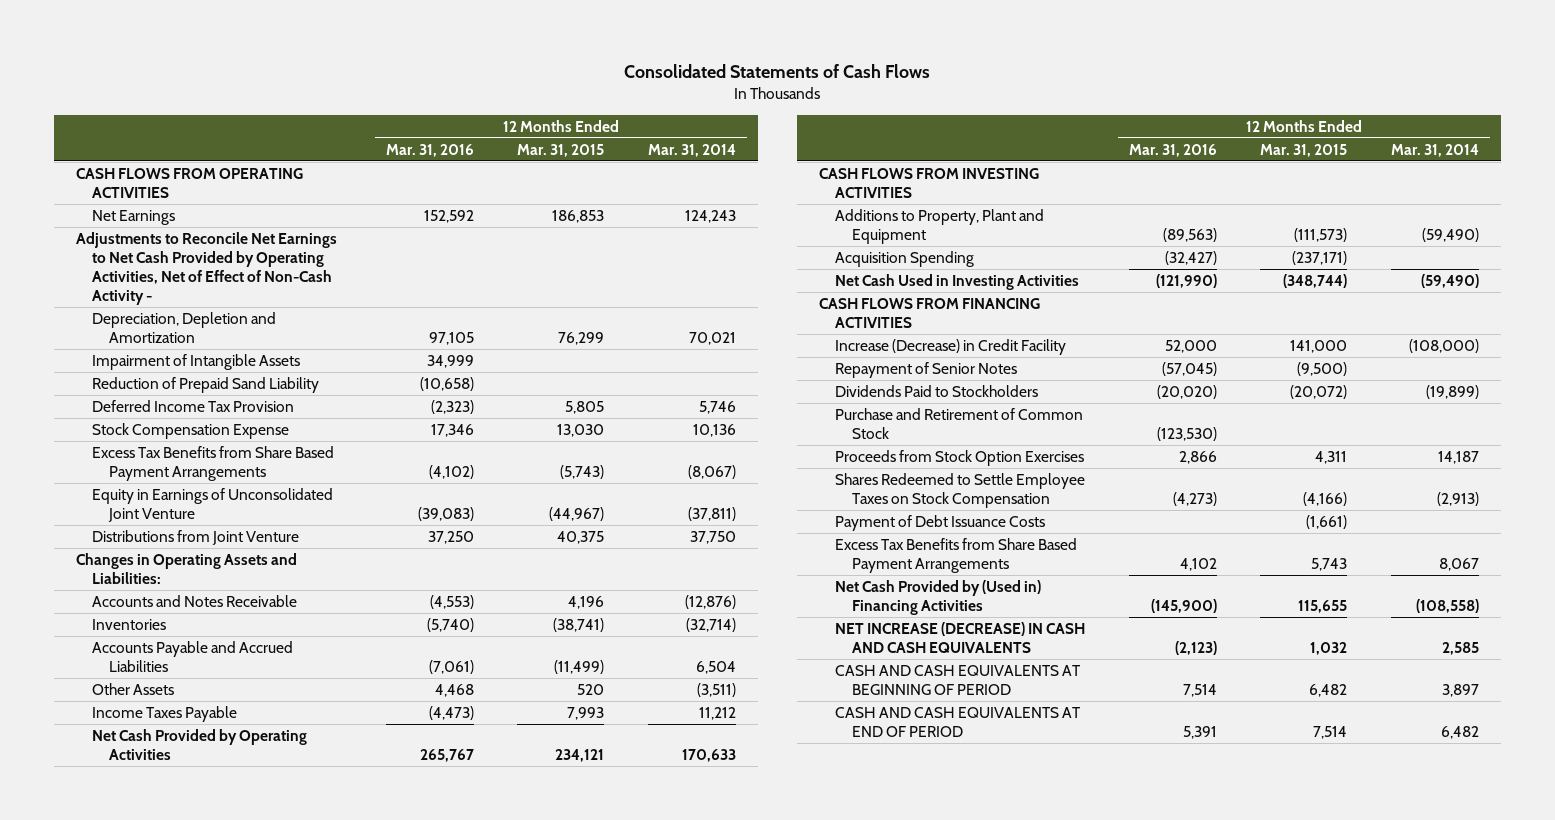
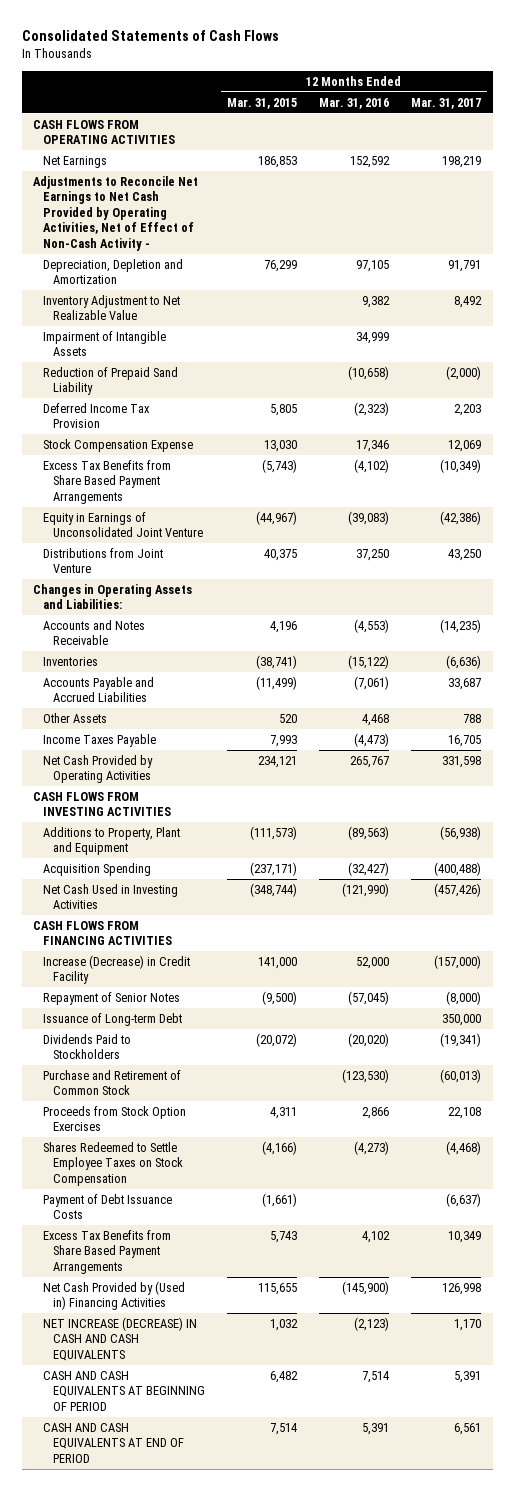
[648,143,737,157] Mar. 31, 2014 -> none
none -> [411,97,482,109] Mar. 31, 2017
none -> [42,294,180,321] Inventory Adjustment to Net Realizable Value
[426,617,474,632] (5,740) -> [348,654,390,669] (15,122)
none -> [42,1012,182,1026] Issuance of Long-term Debt

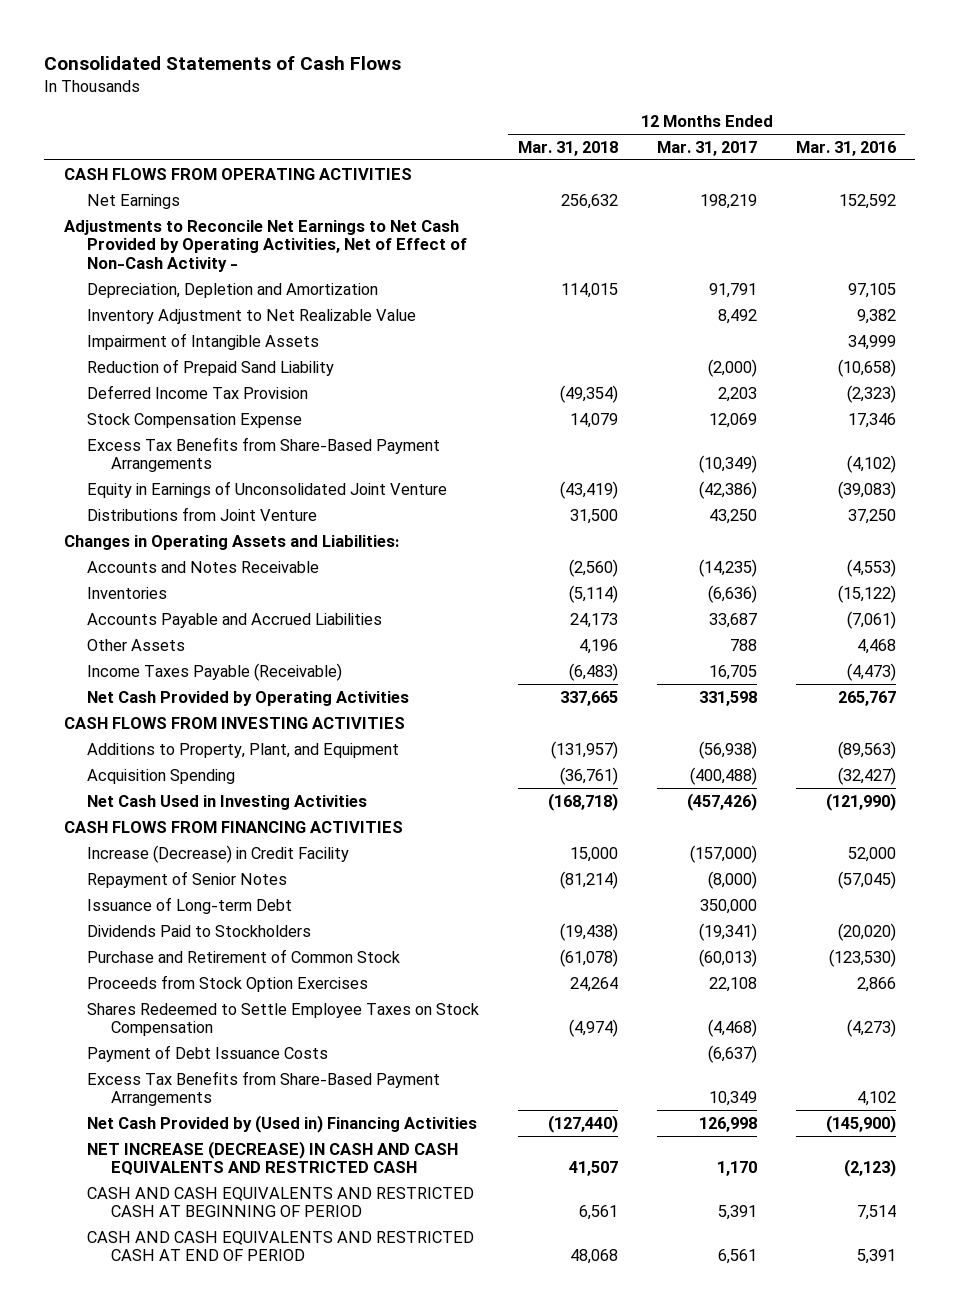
[226,97,297,109] Mar. 31, 2015 -> none
none -> [518,140,619,156] Mar. 31, 2018
[42,459,171,504] Excess Tax Benefits from Share Based Payment Arrangements -> [87,436,441,473] Excess Tax Benefits from Share-Based Payment Arrangements
[42,733,156,747] Income Taxes Payable -> [87,662,343,681] Income Taxes Payable (Receivable)
[42,826,180,856] Additions to Property, Plant and Equipment -> [87,742,400,758] Additions to Property, Plant, and Equipment
[42,1229,171,1274] Excess Tax Benefits from Share Based Payment Arrangements -> [87,1070,441,1107] Excess Tax Benefits from Share-Based Payment Arrangements
[42,1316,197,1361] NET INCREASE (DECREASE) IN CASH AND CASH EQUIVALENTS -> [87,1140,459,1176] NET INCREASE (DECREASE) IN CASH AND CASH EQUIVALENTS AND RESTRICTED CASH
[42,1370,205,1411] CASH AND CASH EQUIVALENTS AT BEGINNING OF PERIOD -> [87,1186,475,1218] CASH AND CASH EQUIVALENTS AND RESTRICTED CASH AT BEGINNING OF PERIOD
[42,1422,184,1463] CASH AND CASH EQUIVALENTS AT END OF PERIOD -> [87,1230,475,1262] CASH AND CASH EQUIVALENTS AND RESTRICTED CASH AT END OF PERIOD

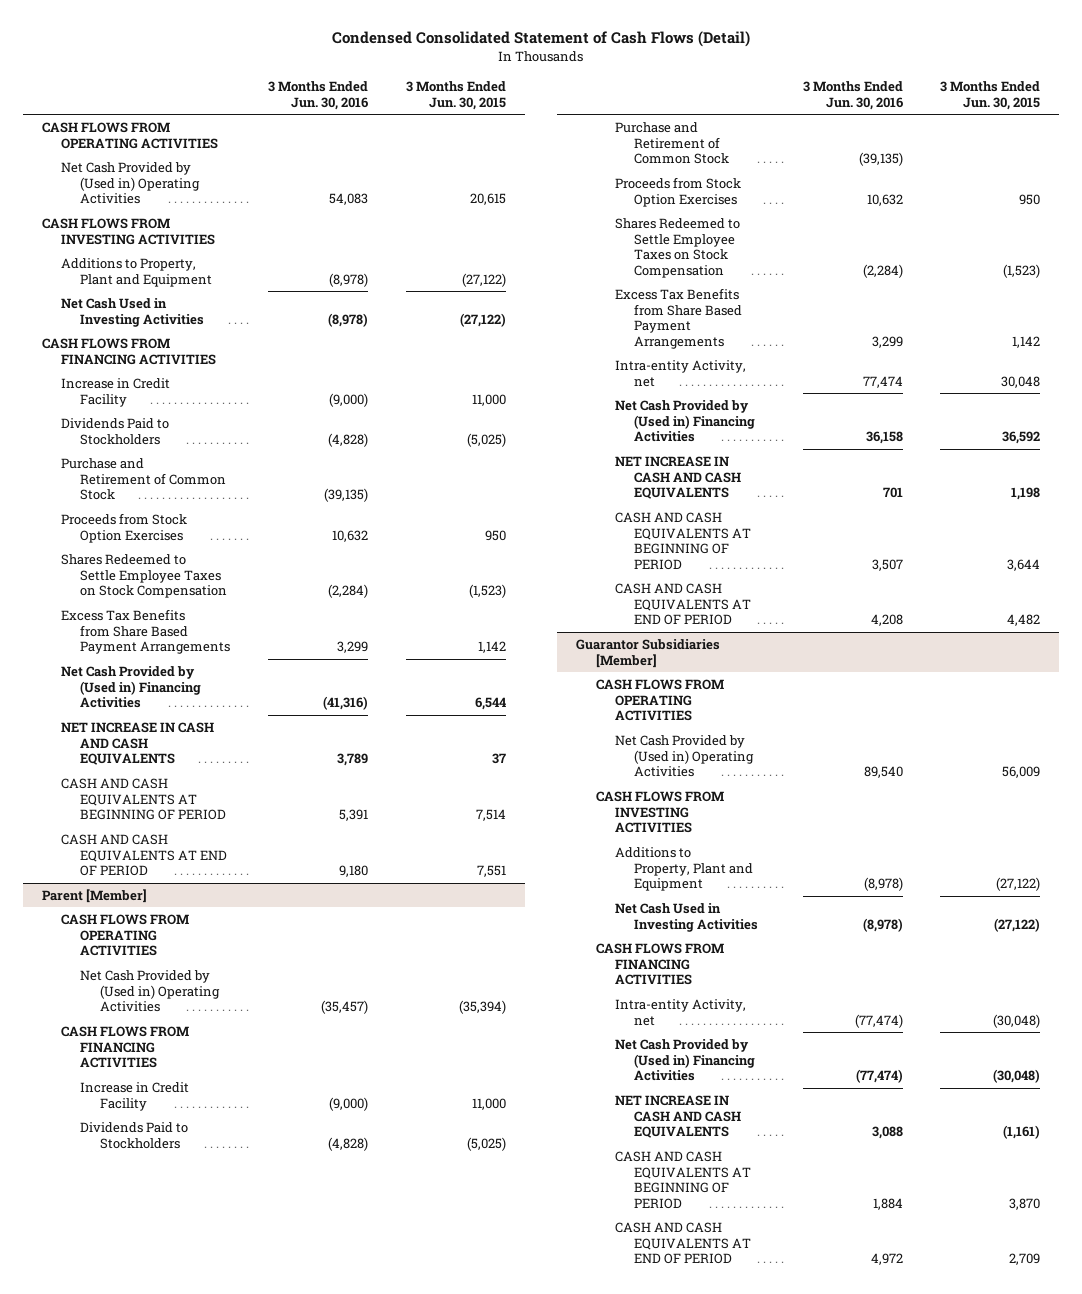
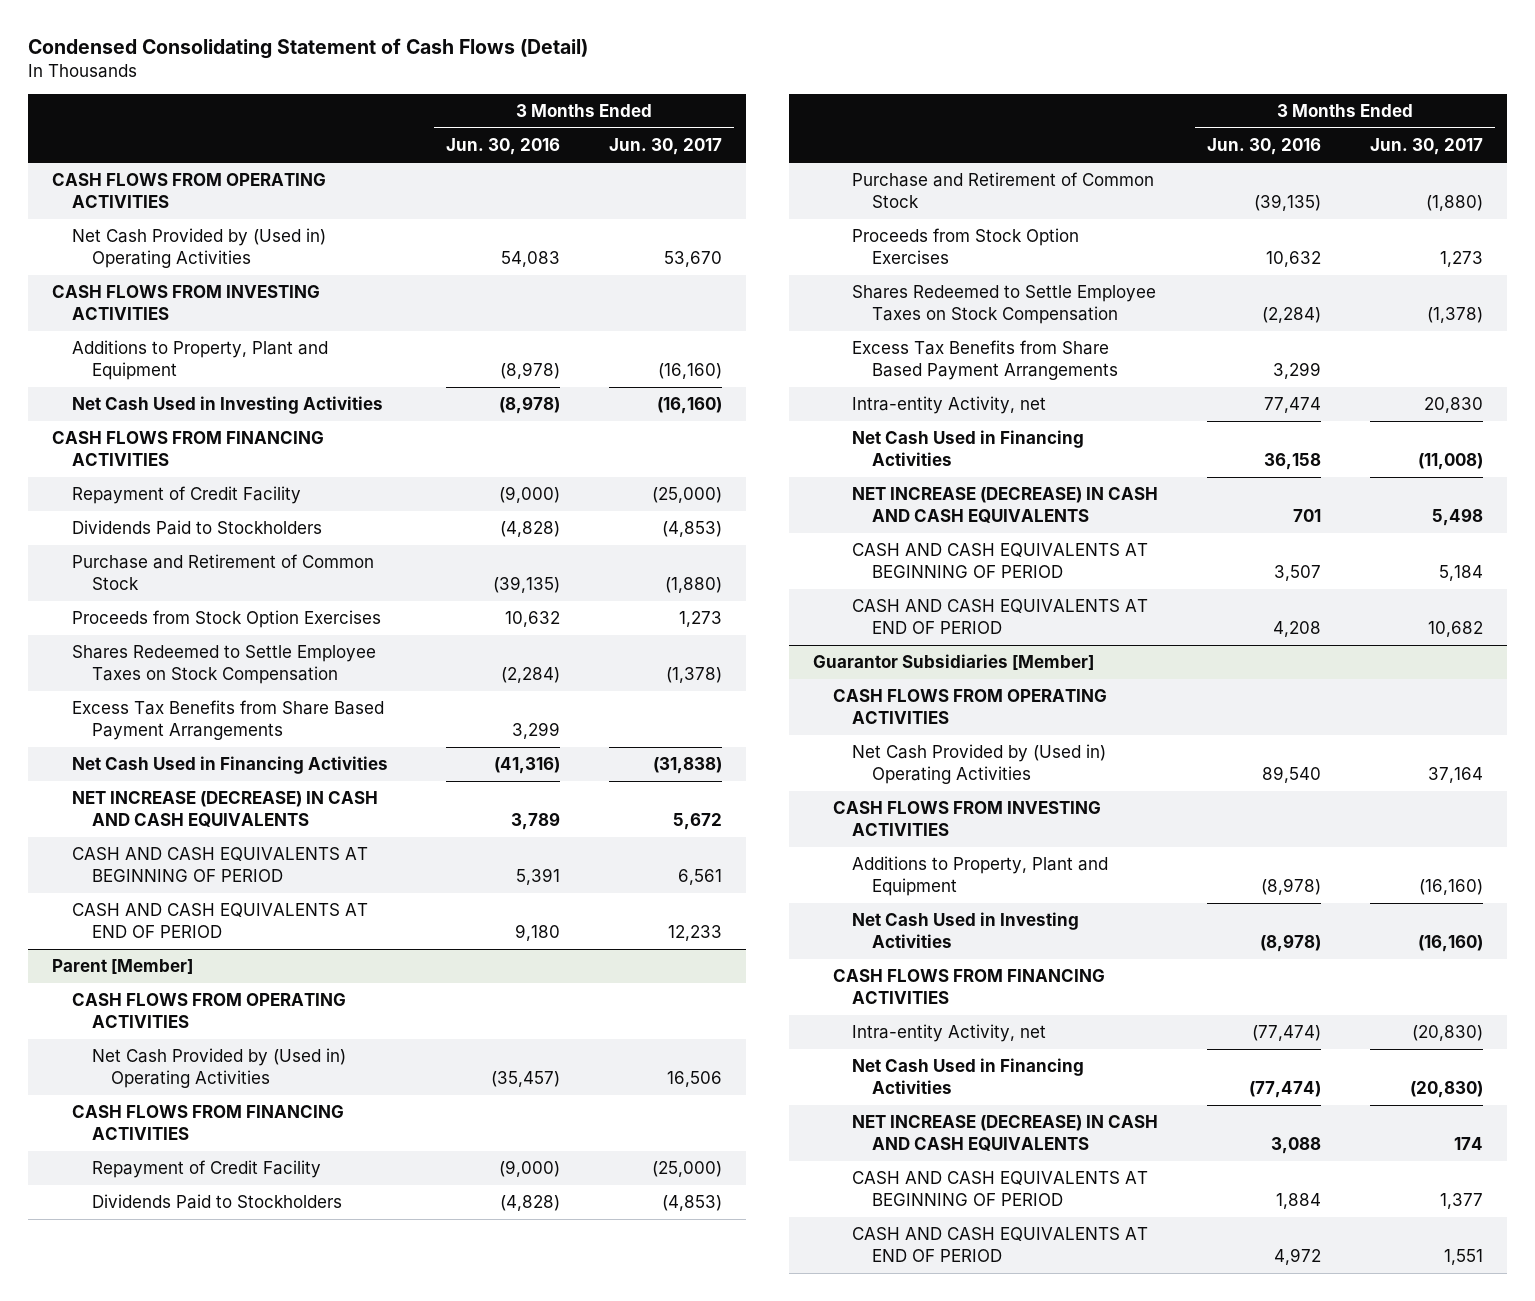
[331,31,750,48] Condensed Consolidated Statement of Cash Flows (Detail) -> [27,38,588,60] Condensed Consolidating Statement of Cash Flows (Detail)
[405,81,506,110] 3 Months Ended Jun. 30, 2015 -> none
none -> [608,138,722,156] Jun. 30, 2017
[61,377,171,407] Increase in Credit Facility -> [71,486,301,505] Repayment of Credit Facility
[61,665,202,709] Net Cash Provided by (Used in) Financing Activities -> [71,756,388,775] Net Cash Used in Financing Activities
[61,721,215,766] NET INCREASE IN CASH AND CASH EQUIVALENTS -> [71,791,378,828] NET INCREASE (DECREASE) IN CASH AND CASH EQUIVALENTS
[80,1081,190,1111] Increase in Credit Facility -> [91,1160,321,1179] Repayment of Credit Facility
[614,399,756,443] Net Cash Provided by (Used in) Financing Activities -> [852,430,1085,467] Net Cash Used in Financing Activities
[614,455,742,500] NET INCREASE IN CASH AND CASH EQUIVALENTS -> [852,487,1159,524] NET INCREASE (DECREASE) IN CASH AND CASH EQUIVALENTS
[614,1038,756,1082] Net Cash Provided by (Used in) Financing Activities -> [852,1058,1085,1095] Net Cash Used in Financing Activities
[614,1094,742,1139] NET INCREASE IN CASH AND CASH EQUIVALENTS -> [852,1115,1159,1152] NET INCREASE (DECREASE) IN CASH AND CASH EQUIVALENTS

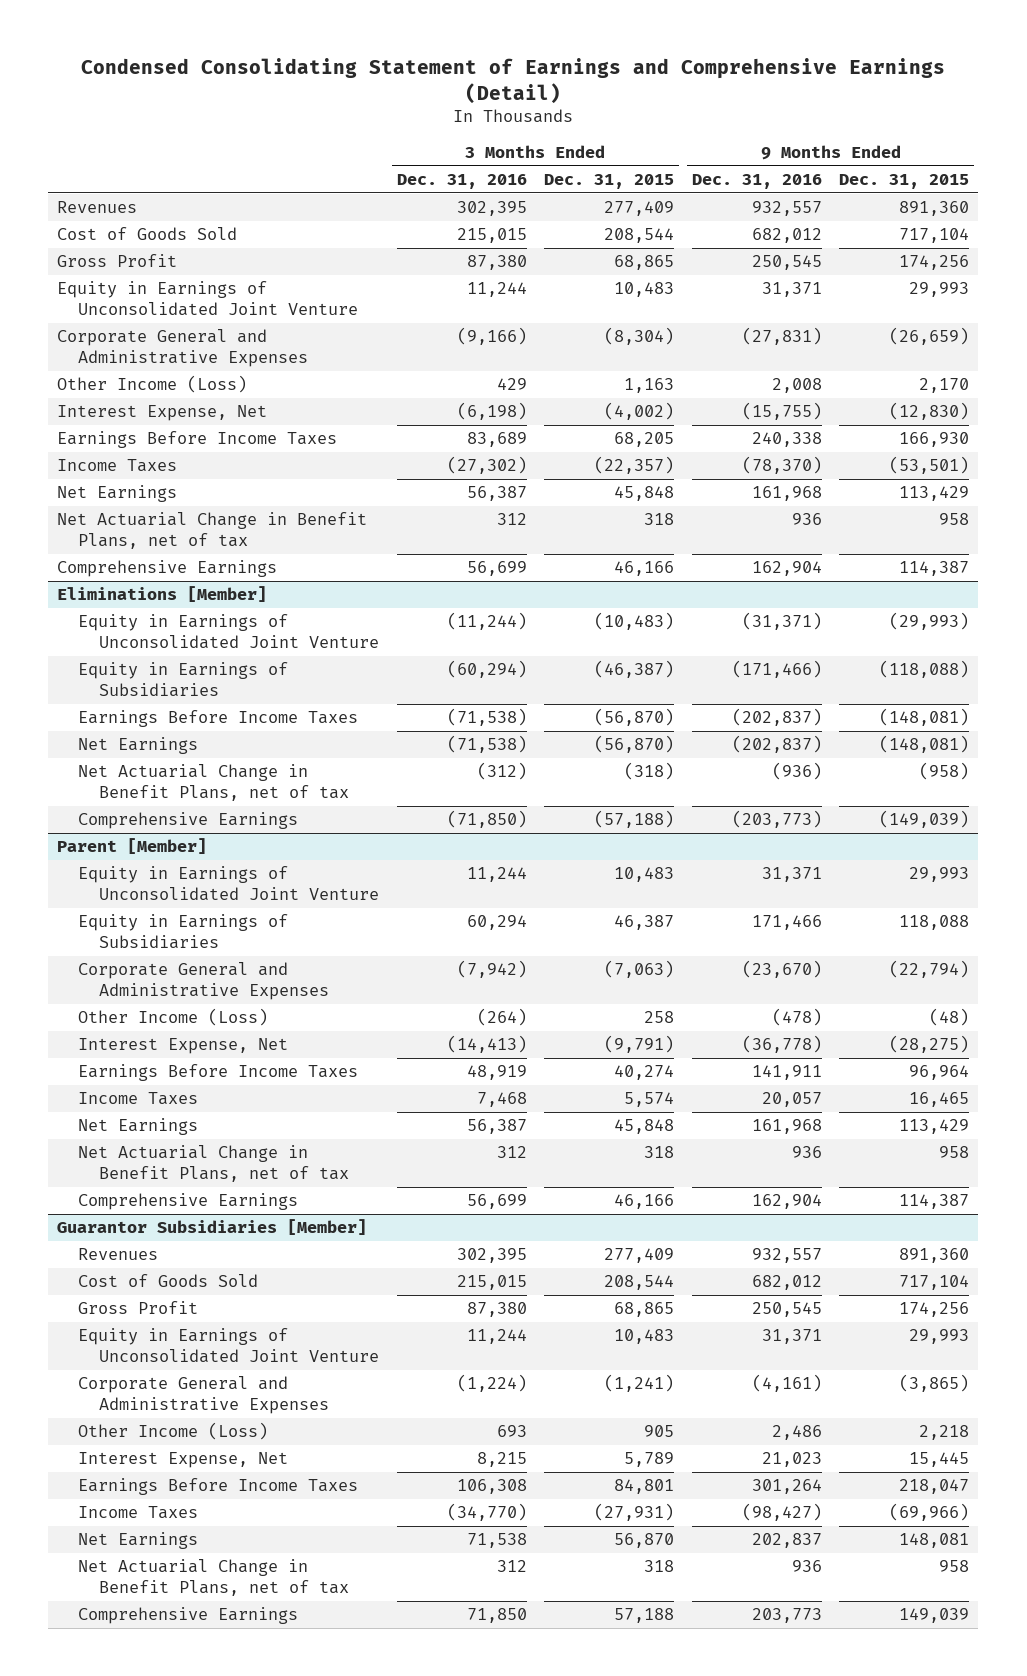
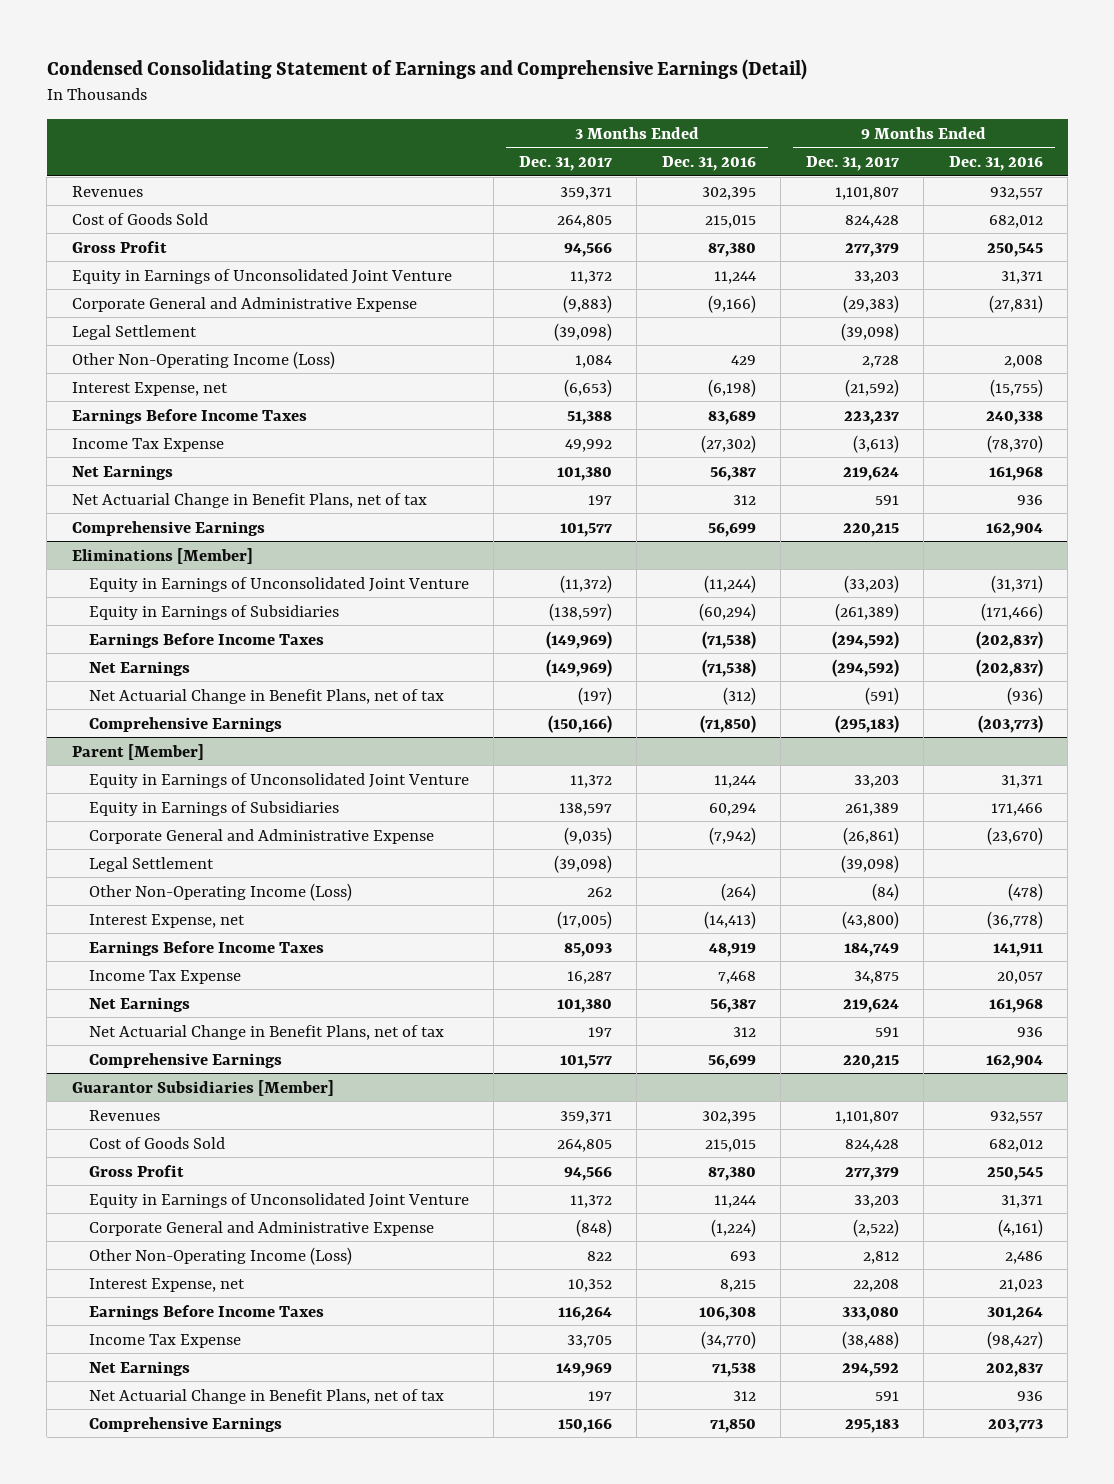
[544,174,675,190] Dec. 31, 2015 -> none
[839,174,970,190] Dec. 31, 2015 -> none
none -> [518,156,612,172] Dec. 31, 2017
none -> [805,156,899,172] Dec. 31, 2017
[57,329,309,368] Corporate General and Administrative Expenses -> [71,296,417,312] Corporate General and Administrative Expense
none -> [71,324,197,340] Legal Settlement
[57,375,248,394] Other Income (Loss) -> [71,350,335,369] Other Non-Operating Income (Loss)
[57,405,268,422] Interest Expense, Net -> [71,381,228,396] Interest Expense, net
[57,459,178,473] Income Taxes -> [71,437,224,452] Income Tax Expense
[78,962,329,1001] Corporate General and Administrative Expenses -> [88,828,434,844] Corporate General and Administrative Expense
none -> [88,856,214,872] Legal Settlement
[78,1008,269,1027] Other Income (Loss) -> [88,882,352,901] Other Non-Operating Income (Loss)
[78,1038,289,1055] Interest Expense, Net -> [88,913,245,928] Interest Expense, net
[78,1092,199,1106] Income Taxes -> [88,969,241,984] Income Tax Expense
[78,1376,329,1415] Corporate General and Administrative Expenses -> [88,1220,434,1236] Corporate General and Administrative Expense
[78,1422,269,1441] Other Income (Loss) -> [88,1246,352,1265] Other Non-Operating Income (Loss)
[78,1452,289,1469] Interest Expense, Net -> [88,1277,245,1292] Interest Expense, net
[78,1506,199,1520] Income Taxes -> [88,1333,241,1348] Income Tax Expense

